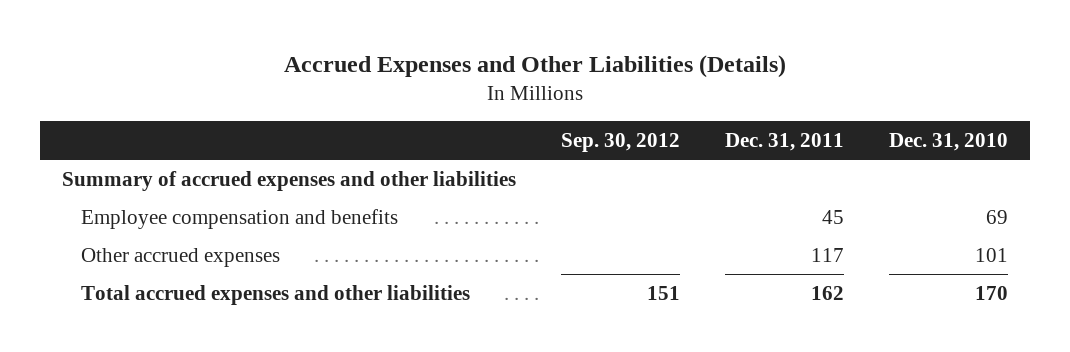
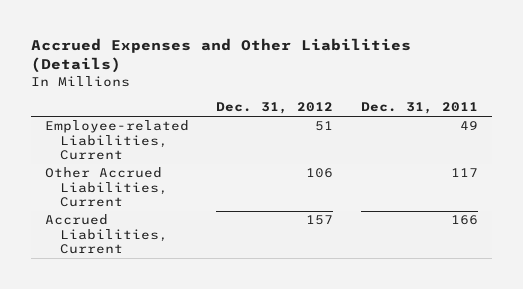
[560,133,680,153] Sep. 30, 2012 -> none
[888,133,1008,152] Dec. 31, 2010 -> none
none -> [216,102,334,115] Dec. 31, 2012
[62,170,517,191] Summary of accrued expenses and other liabilities -> none
[80,208,398,229] Employee compensation and benefits -> none
none -> [44,120,189,161] Employee-related Liabilities, Current
[80,247,280,267] Other accrued expenses -> [44,167,169,208] Other Accrued Liabilities, Current
[80,284,470,305] Total accrued expenses and other liabilities -> [44,214,169,255] Accrued Liabilities, Current
[810,285,844,300] 162 -> [451,215,479,226] 166

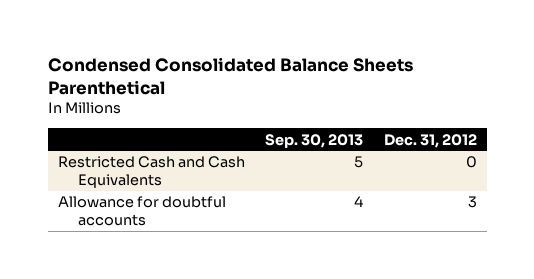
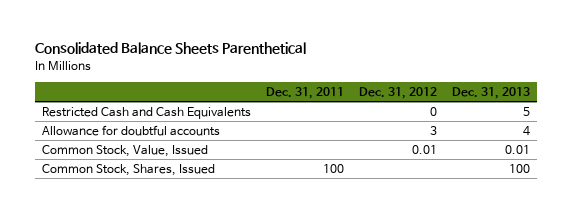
[47,56,413,95] Condensed Consolidated Balance Sheets Parenthetical -> [34,42,306,55] Consolidated Balance Sheets Parenthetical
[265,133,364,148] Sep. 30, 2013 -> none
none -> [265,87,344,100] Dec. 31, 2011
none -> [451,87,530,100] Dec. 31, 2013
none -> [41,145,208,158] Common Stock, Value, Issued
none -> [41,164,215,177] Common Stock, Shares, Issued

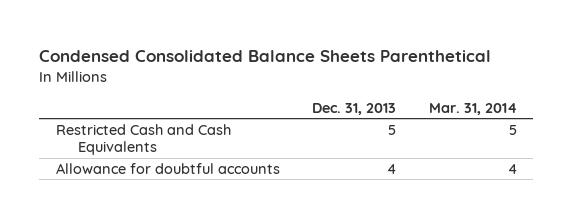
[34,42,306,55] Consolidated Balance Sheets Parenthetical -> [39,50,492,63] Condensed Consolidated Balance Sheets Parenthetical
[265,87,344,100] Dec. 31, 2011 -> none
[358,87,437,100] Dec. 31, 2012 -> none
none -> [428,102,517,115] Mar. 31, 2014
[41,145,208,158] Common Stock, Value, Issued -> none
[41,164,215,177] Common Stock, Shares, Issued -> none

